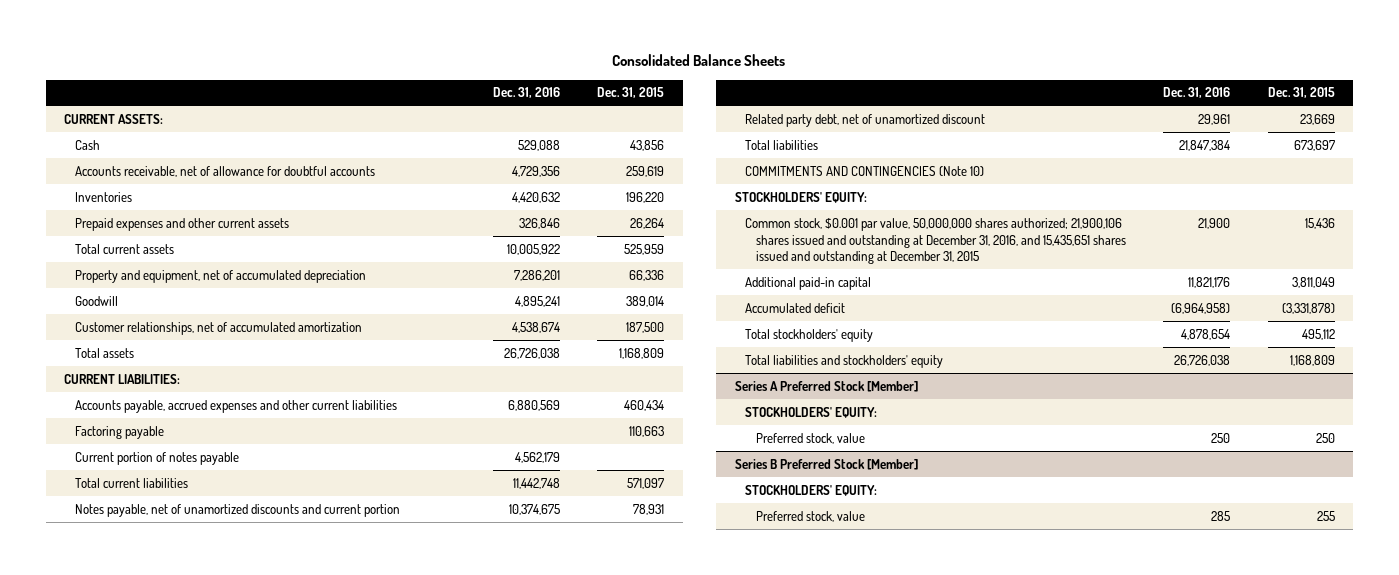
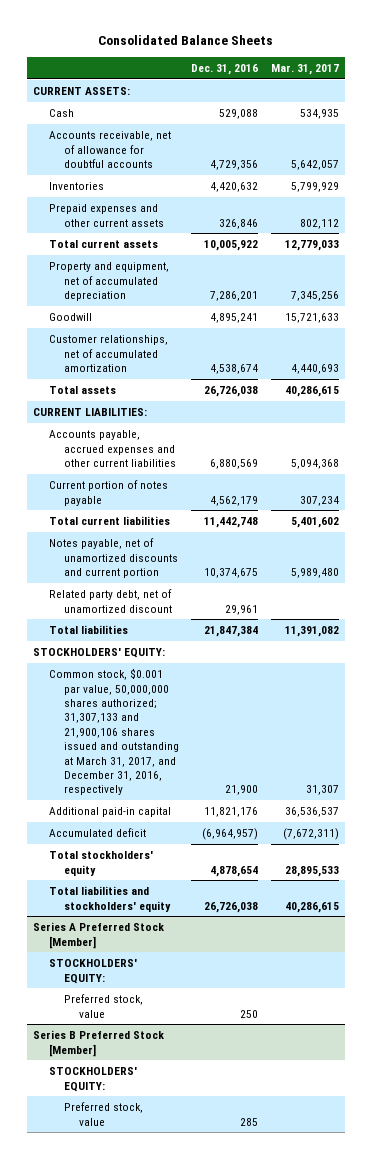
[597,87,665,99] Dec. 31, 2015 -> none
none -> [271,64,340,76] Mar. 31, 2017
[75,425,165,439] Factoring payable -> none
[745,165,985,176] COMMITMENTS AND CONTINGENCIES (Note 10) -> none
[745,217,1127,265] Common stock, $0.001 par value, 50,000,000 shares authorized; 21,900,106 shares issued and outstanding at December 31, 2016, and 15,435,651 shares issued and outstanding at December 31, 2015 -> [48,668,179,796] Common stock, $0.001 par value, 50,000,000 shares authorized; 31,307,133 and 21,900,106 shares issued and outstanding at March 31, 2017, and December 31, 2016, respectively
[1171,302,1231,314] (6,964,958) -> [202,828,259,841] (6,964,957)

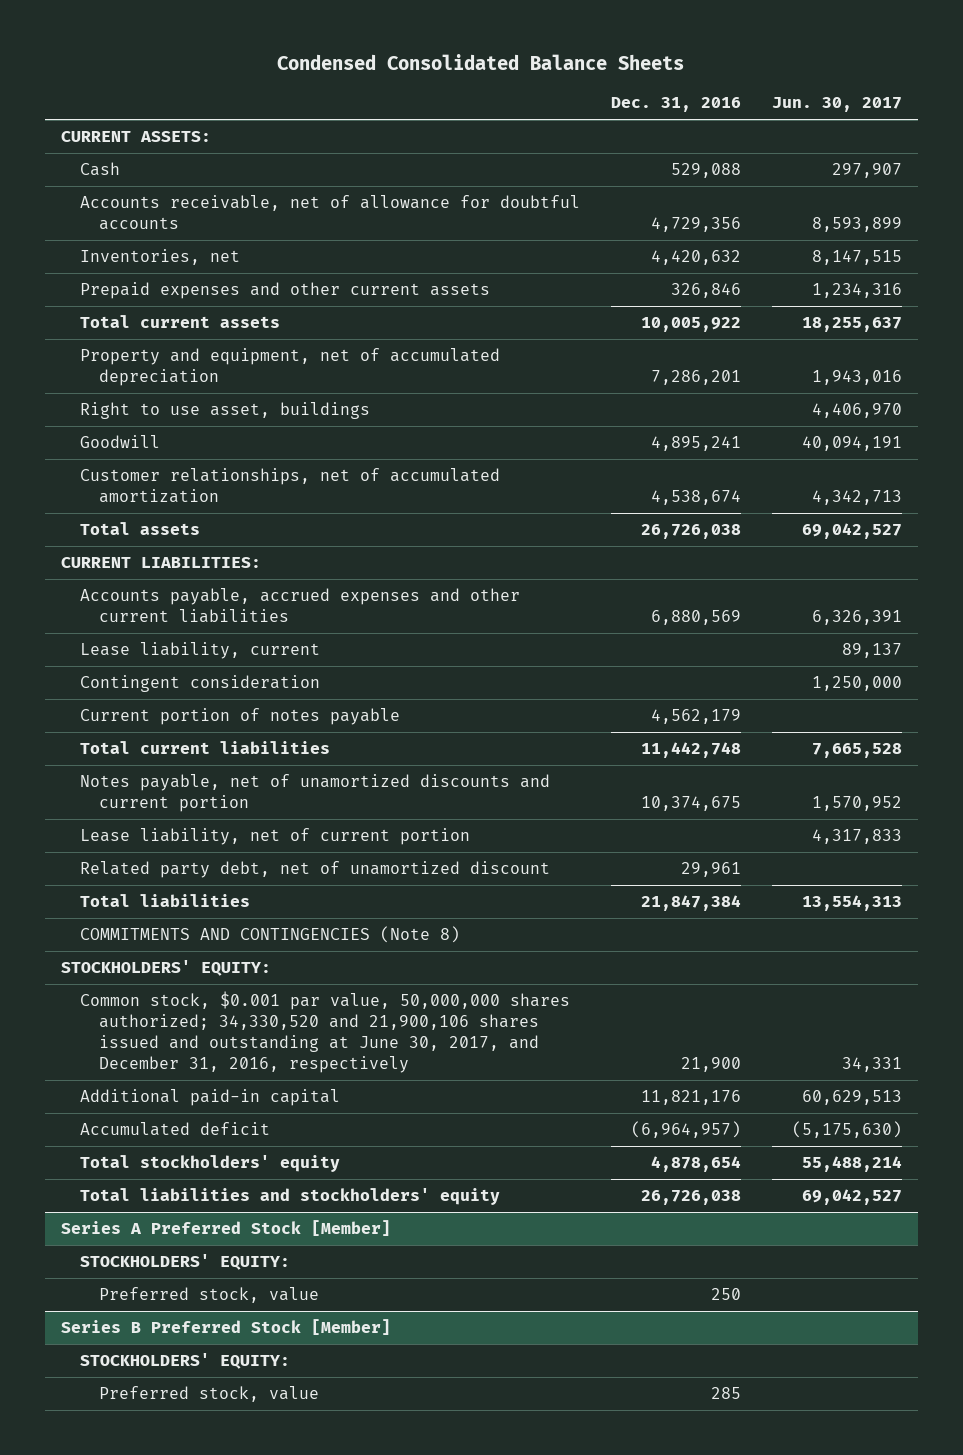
[98,35,274,46] Consolidated Balance Sheets -> [277,53,685,70] Condensed Consolidated Balance Sheets
[271,64,340,76] Mar. 31, 2017 -> none
none -> [772,97,903,113] Jun. 30, 2017
[48,182,104,191] Inventories -> [79,249,240,266] Inventories, net
none -> [79,402,370,420] Right to use asset, buildings
none -> [79,642,320,660] Lease liability, current
none -> [79,675,320,693] Contingent consideration
none -> [79,828,470,846] Lease liability, net of current portion
none -> [79,926,460,944] COMMITMENTS AND CONTINGENCIES (Note 8)
[48,668,179,796] Common stock, $0.001 par value, 50,000,000 shares authorized; 31,307,133 and 21,900,106 shares issued and outstanding at March 31, 2017, and December 31, 2016, respectively -> [79,991,570,1073] Common stock, $0.001 par value, 50,000,000 shares authorized; 34,330,520 and 21,900,106 shares issued and outstanding at June 30, 2017, and December 31, 2016, respectively

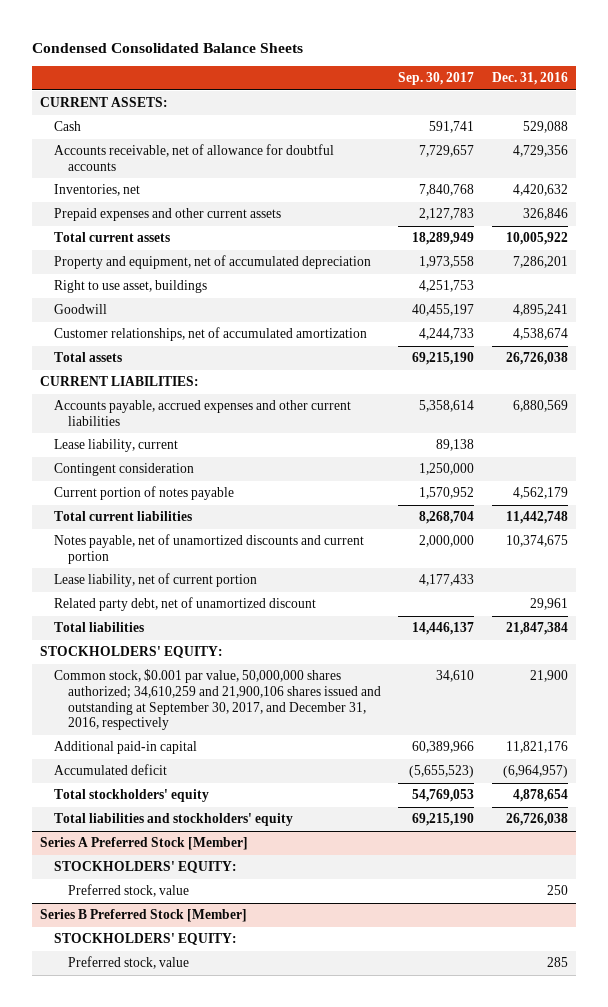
[772,97,903,113] Jun. 30, 2017 -> none
none -> [398,72,475,86] Sep. 30, 2017
[79,926,460,944] COMMITMENTS AND CONTINGENCIES (Note 8) -> none
[79,991,570,1073] Common stock, $0.001 par value, 50,000,000 shares authorized; 34,330,520 and 21,900,106 shares issued and outstanding at June 30, 2017, and December 31, 2016, respectively -> [54,669,381,731] Common stock, $0.001 par value, 50,000,000 shares authorized; 34,610,259 and 21,900,106 shares issued and outstanding at September 30, 2017, and December 31, 2016, respectively

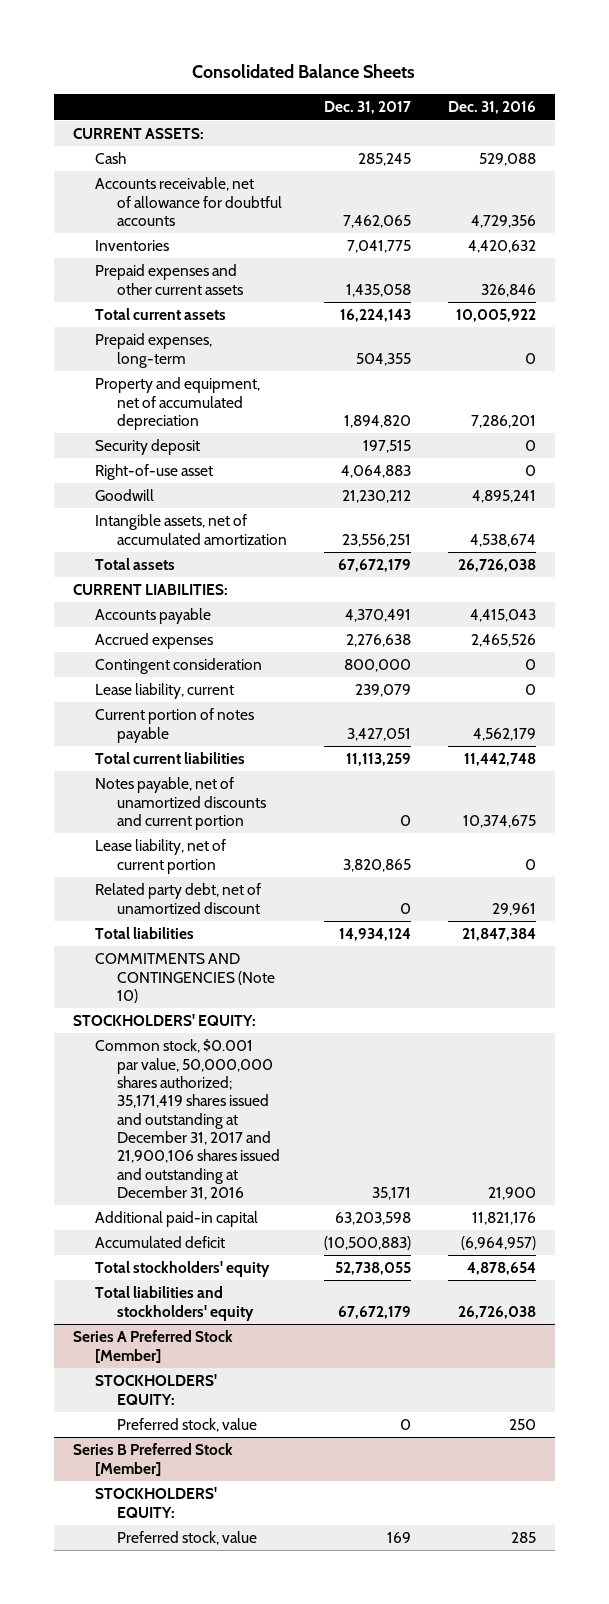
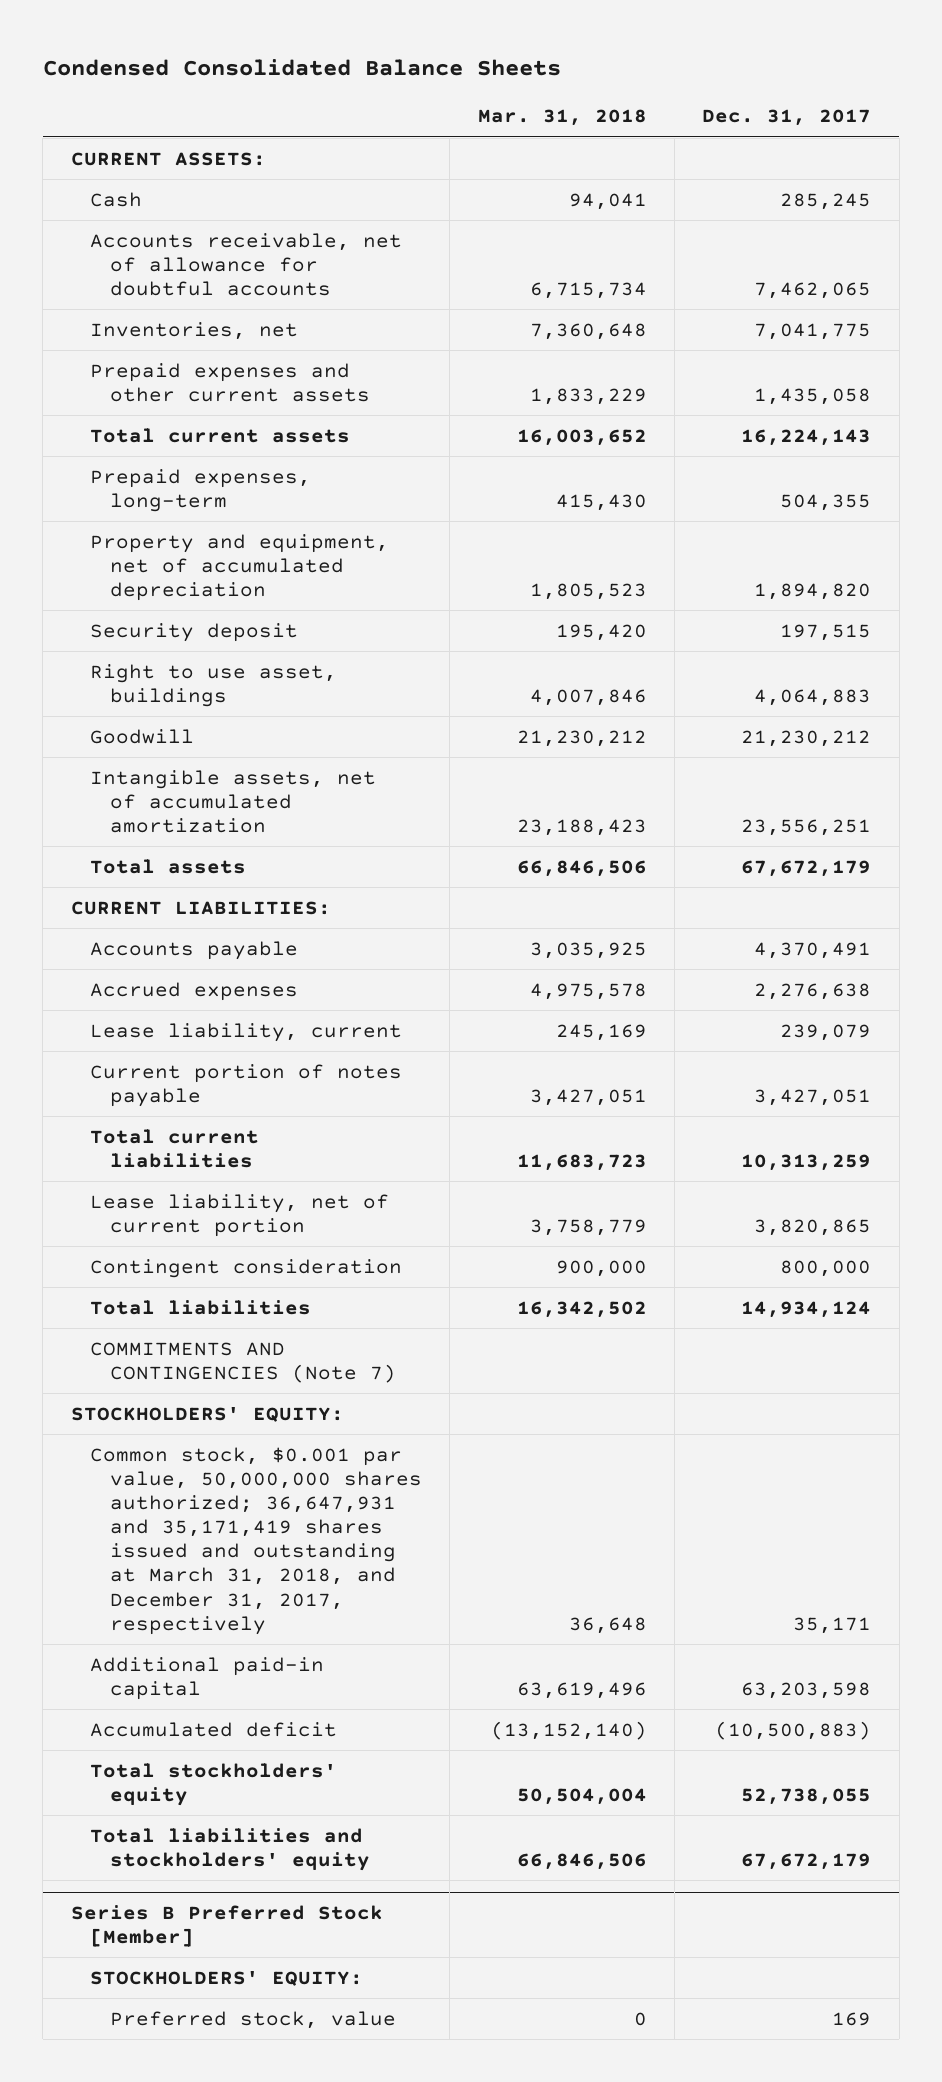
[192,64,416,79] Consolidated Balance Sheets -> [42,59,561,77] Condensed Consolidated Balance Sheets
[448,101,537,115] Dec. 31, 2016 -> none
none -> [477,109,647,127] Mar. 31, 2018
[94,240,169,252] Inventories -> [90,321,299,340] Inventories, net
[94,464,213,481] Right-of-use asset -> [90,663,338,707] Right to use asset, buildings
[94,777,267,830] Notes payable, net of unamortized discounts and current portion -> none
[346,753,412,767] 11,113,259 -> [741,1153,872,1171] 10,313,259
[94,883,261,914] Related party debt, net of unamortized discount -> none
[94,658,262,675] Contingent consideration -> [90,1258,403,1278] Contingent consideration
[94,953,276,1003] COMMITMENTS AND CONTINGENCIES (Note 10) -> [90,1341,396,1383] COMMITMENTS AND CONTINGENCIES (Note 7)
[94,1039,281,1201] Common stock, $0.001 par value, 50,000,000 shares authorized; 35,171,419 shares issued and outstanding at December 31, 2017 and 21,900,106 shares issued and outstanding at December 31, 2016 -> [90,1446,422,1635] Common stock, $0.001 par value, 50,000,000 shares authorized; 36,647,931 and 35,171,419 shares issued and outstanding at March 31, 2018, and December 31, 2017, respectively
[72,1330,233,1363] Series A Preferred Stock [Member] -> none
[94,1374,217,1405] STOCKHOLDERS' EQUITY: -> none
[117,1418,258,1433] Preferred stock, value -> none

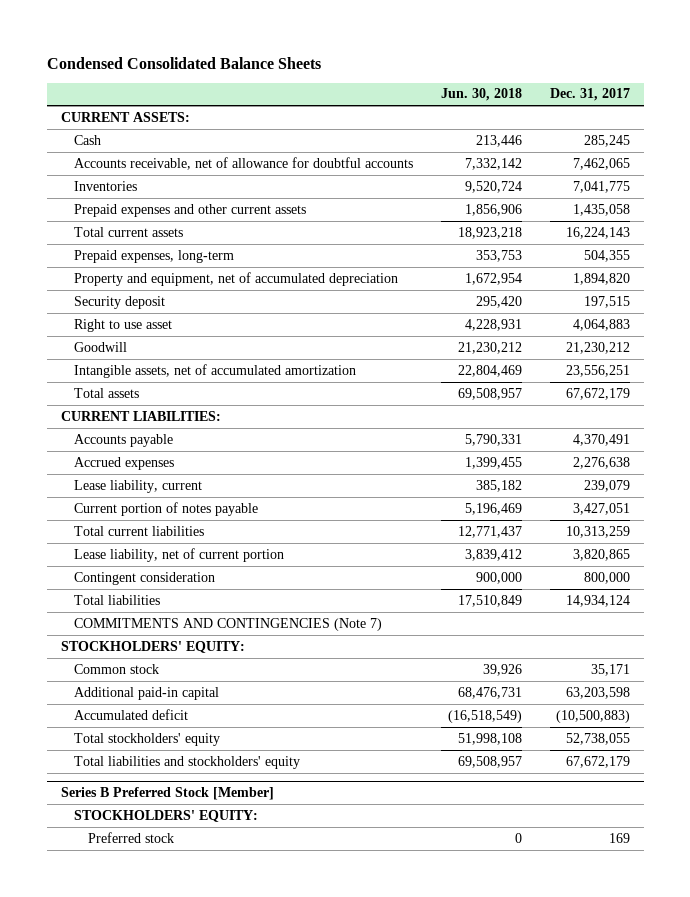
[477,109,647,127] Mar. 31, 2018 -> none
none -> [441,88,523,102] Jun. 30, 2018
[90,321,299,340] Inventories, net -> [74,180,138,191] Inventories
[90,663,338,707] Right to use asset, buildings -> [74,318,173,332] Right to use asset
[90,1446,422,1635] Common stock, $0.001 par value, 50,000,000 shares authorized; 36,647,931 and 35,171,419 shares issued and outstanding at March 31, 2018, and December 31, 2017, respectively -> [74,663,160,674] Common stock
[109,2010,396,2029] Preferred stock, value -> [88,831,175,843] Preferred stock

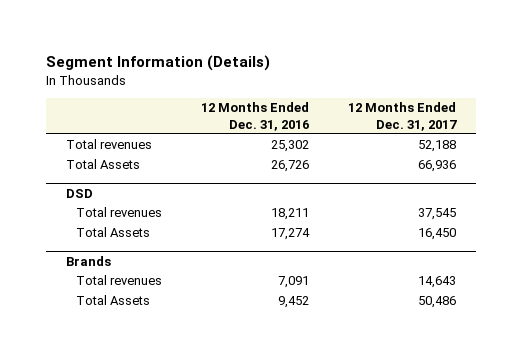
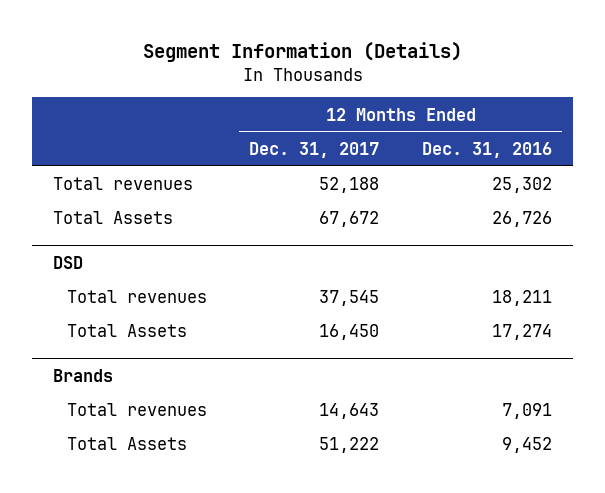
[418,160,457,173] 66,936 -> [319,211,380,228] 67,672
[418,296,457,309] 50,486 -> [319,437,380,454] 51,222

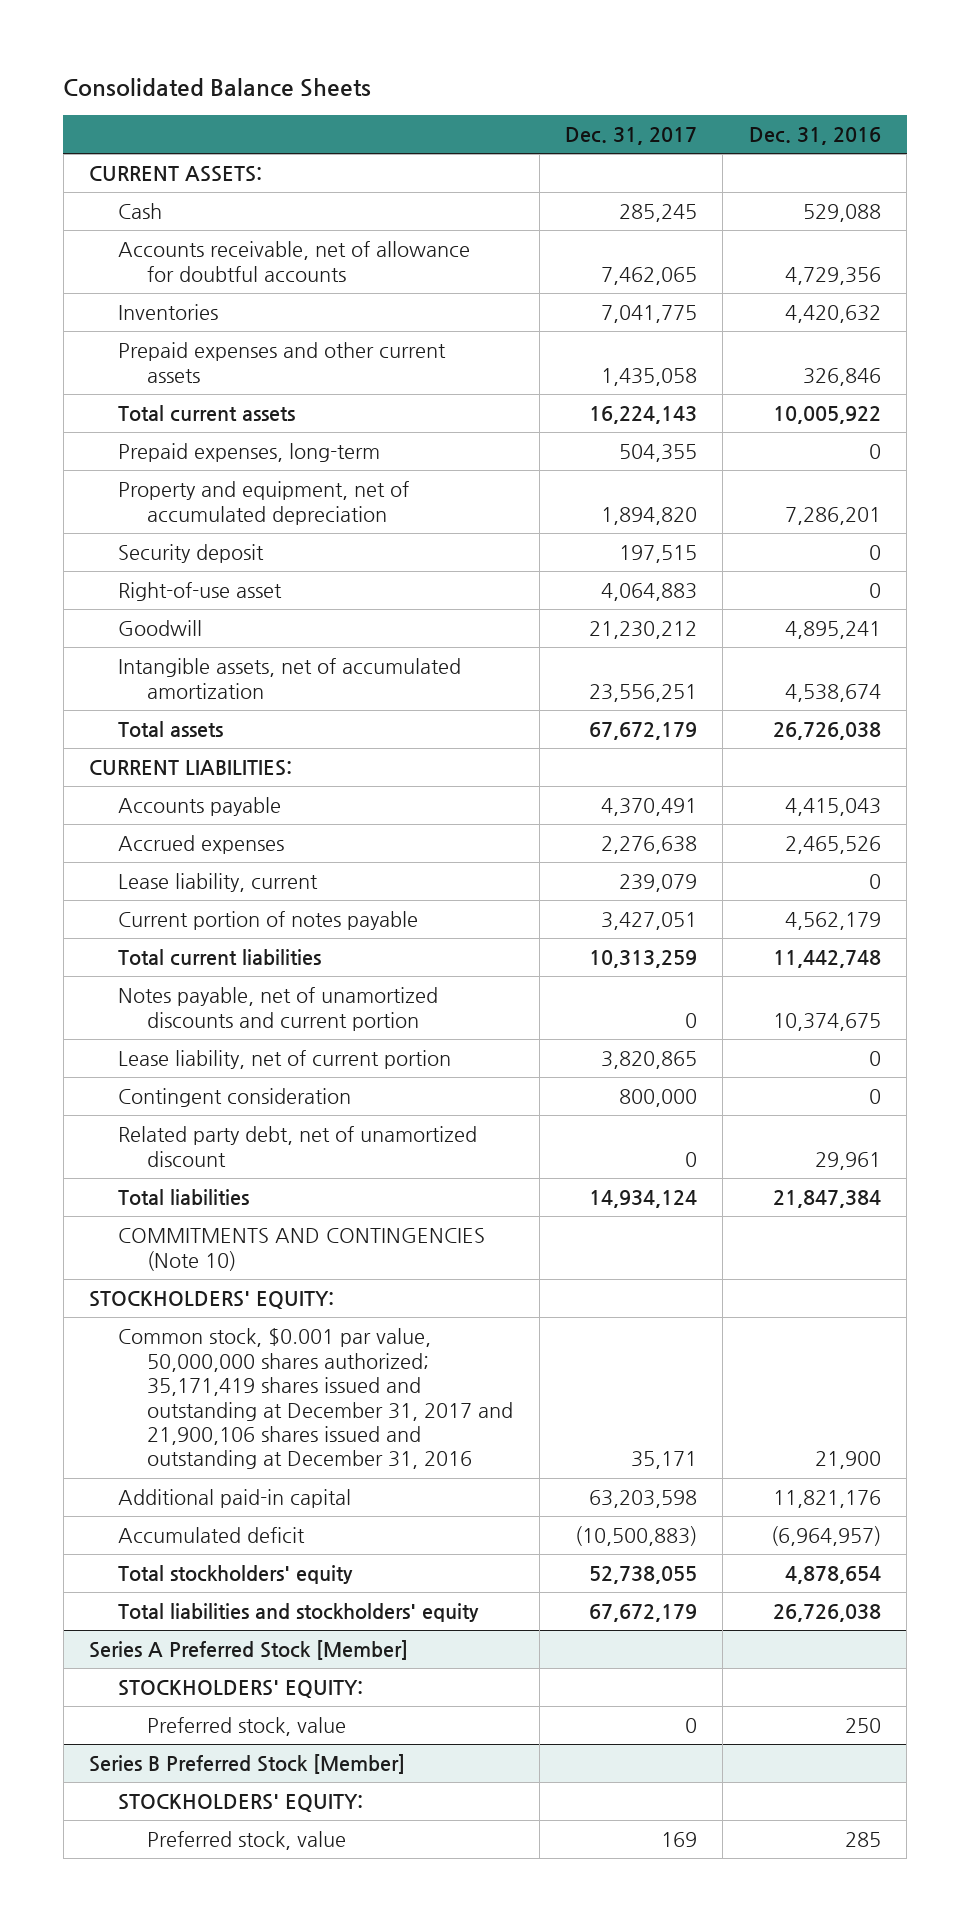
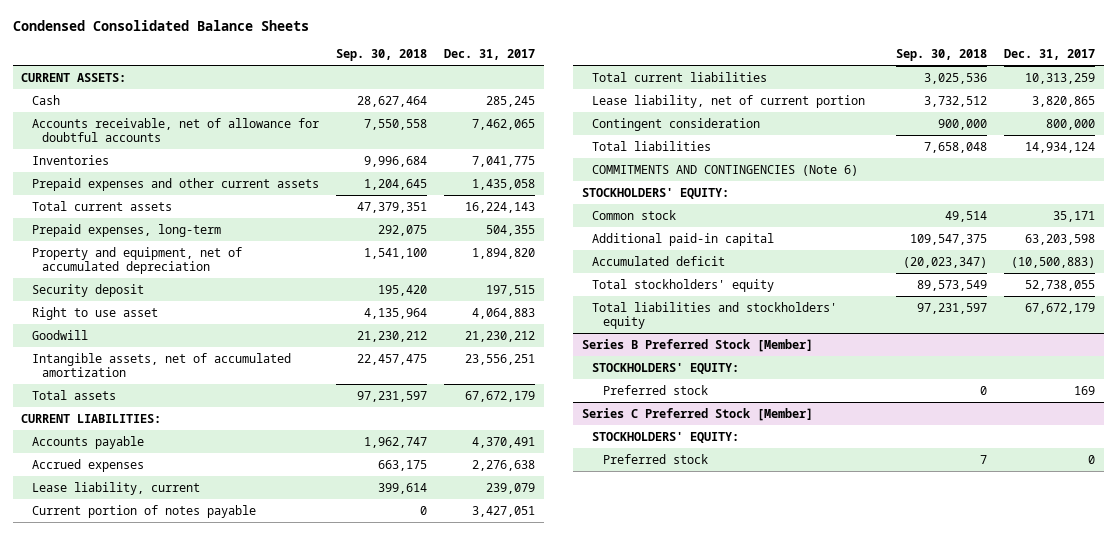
[63,77,372,97] Consolidated Balance Sheets -> [12,19,309,31] Condensed Consolidated Balance Sheets
[748,127,881,146] Dec. 31, 2016 -> none
none -> [335,49,427,62] Sep. 30, 2018
[118,582,283,602] Right-of-use asset -> [31,306,158,320] Right to use asset
[118,987,439,1031] Notes payable, net of unamortized discounts and current portion -> none
[118,1126,478,1167] Related party debt, net of unamortized discount -> none
[118,1228,486,1271] COMMITMENTS AND CONTINGENCIES (Note 10) -> [592,164,859,176] COMMITMENTS AND CONTINGENCIES (Note 6)
[118,1328,514,1470] Common stock, $0.001 par value, 50,000,000 shares authorized; 35,171,419 shares issued and outstanding at December 31, 2017 and 21,900,106 shares issued and outstanding at December 31, 2016 -> [592,209,677,220] Common stock
[89,1640,409,1661] Series A Preferred Stock [Member] -> none
[118,1680,364,1699] STOCKHOLDERS' EQUITY: -> none
[147,1717,347,1737] Preferred stock, value -> none
[147,1831,347,1851] Preferred stock, value -> [602,384,708,395] Preferred stock
none -> [581,407,813,421] Series C Preferred Stock [Member]
none -> [592,431,740,443] STOCKHOLDERS' EQUITY:
none -> [602,453,708,464] Preferred stock

